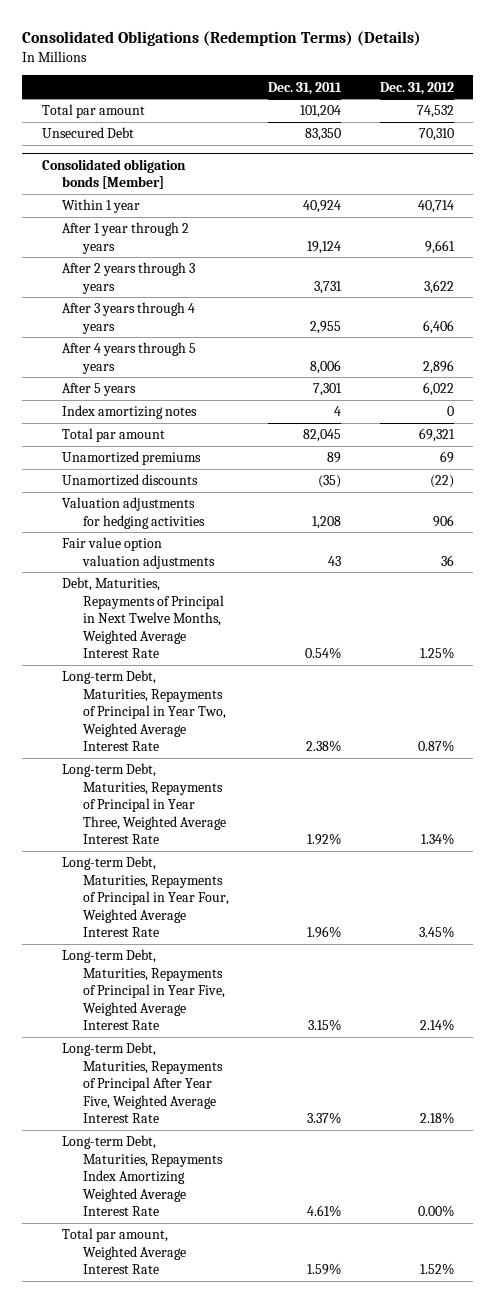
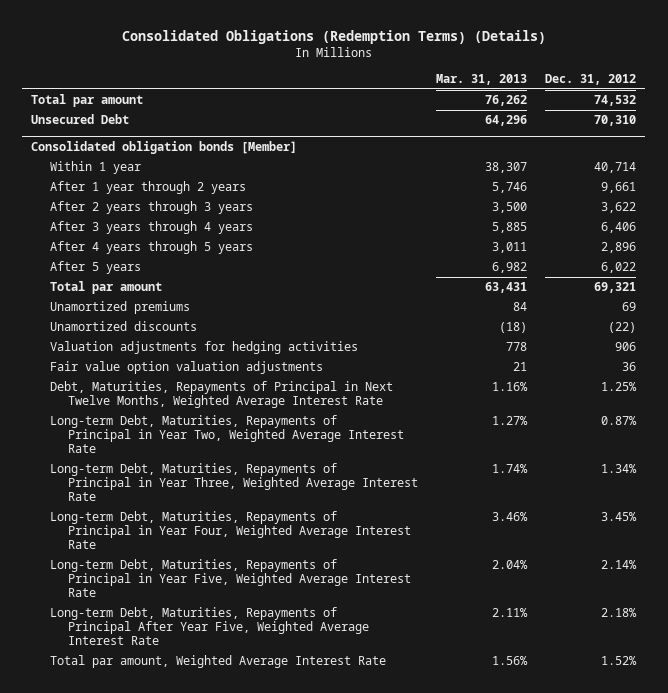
[268,81,343,95] Dec. 31, 2011 -> none
none -> [436,73,528,85] Mar. 31, 2013
[62,405,198,420] Index amortizing notes -> none
[62,1135,224,1217] Long-term Debt, Maturities, Repayments Index Amortizing Weighted Average Interest Rate -> none

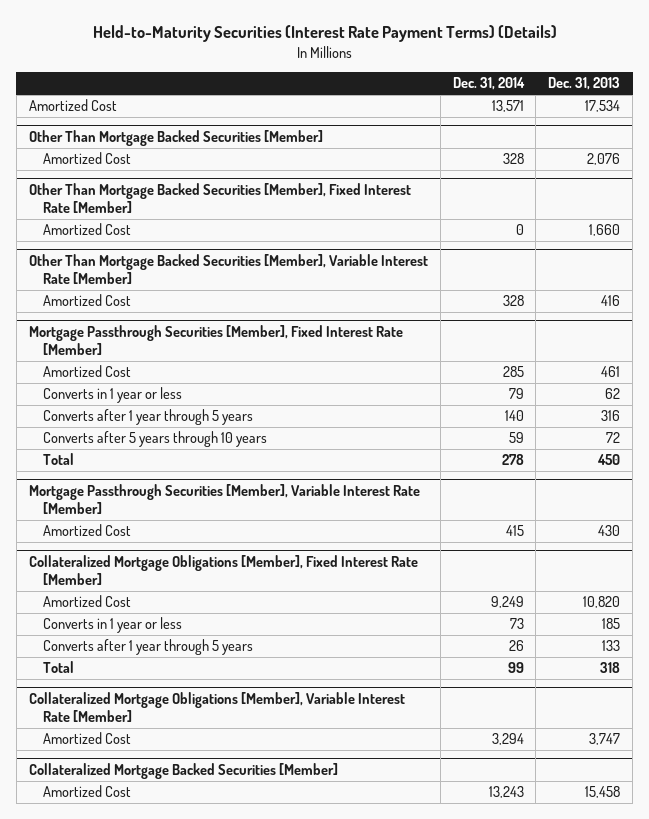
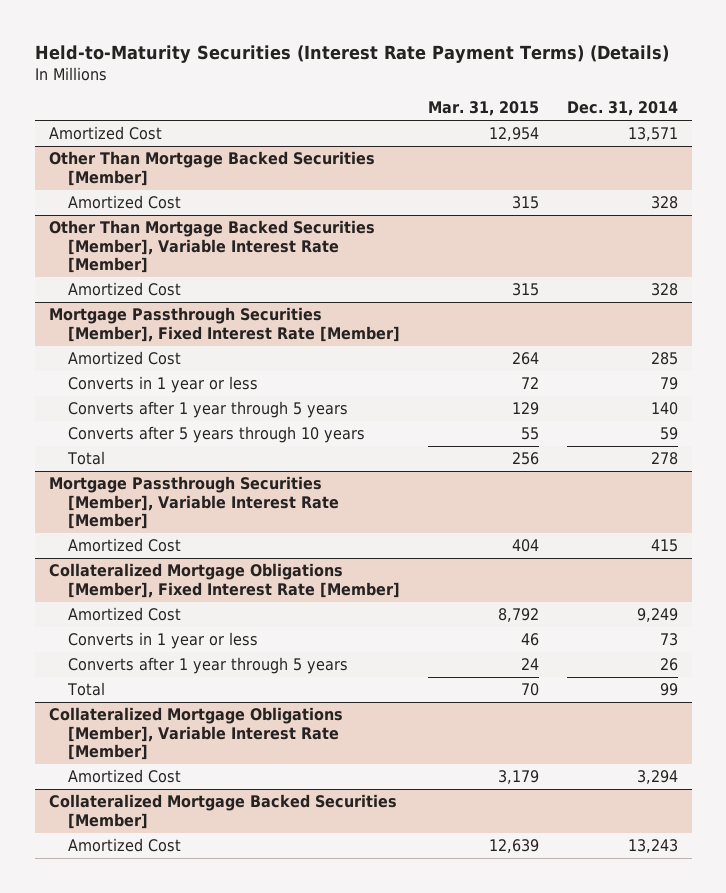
[548,77,621,91] Dec. 31, 2013 -> none
none -> [427,101,539,117] Mar. 31, 2015
[28,183,411,213] Other Than Mortgage Backed Securities [Member], Fixed Interest Rate [Member] -> none
[43,223,132,236] Amortized Cost -> none

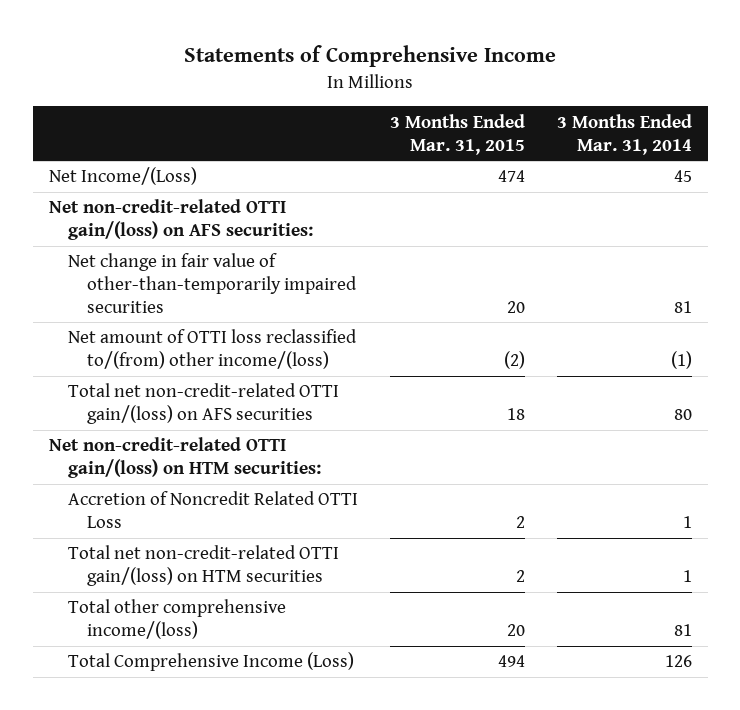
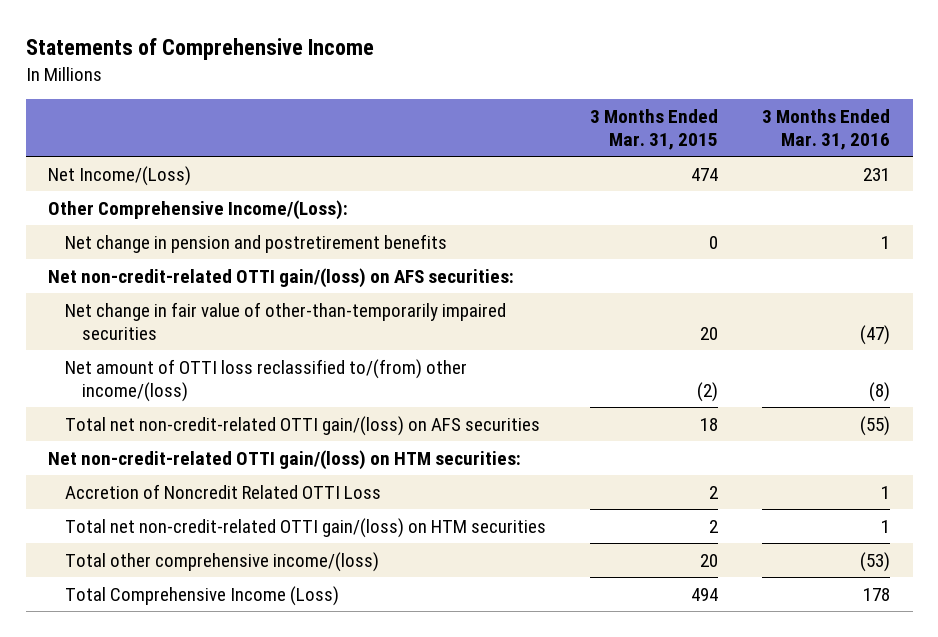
[556,113,692,155] 3 Months Ended Mar. 31, 2014 -> none
none -> [762,109,891,151] 3 Months Ended Mar. 31, 2016
none -> [47,199,348,220] Other Comprehensive Income/(Loss):
none -> [64,233,447,253] Net change in pension and postretirement benefits

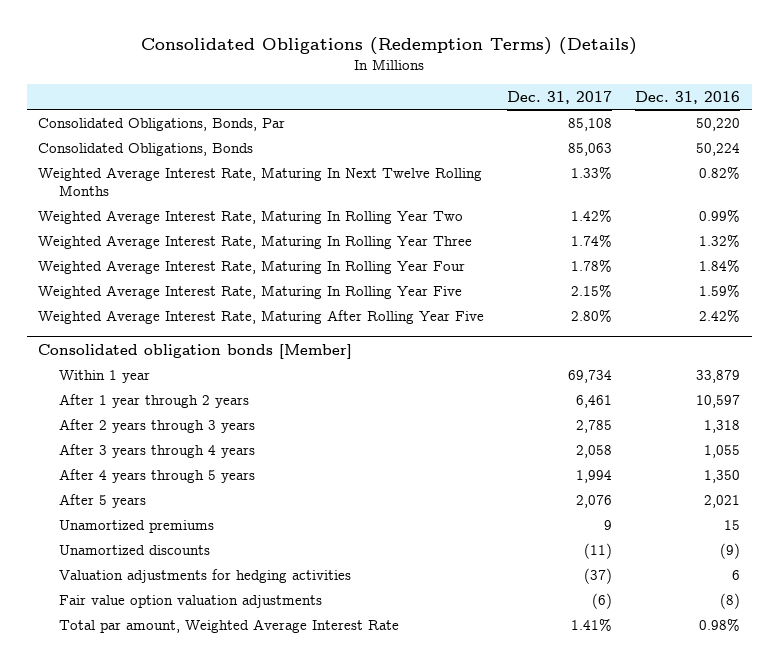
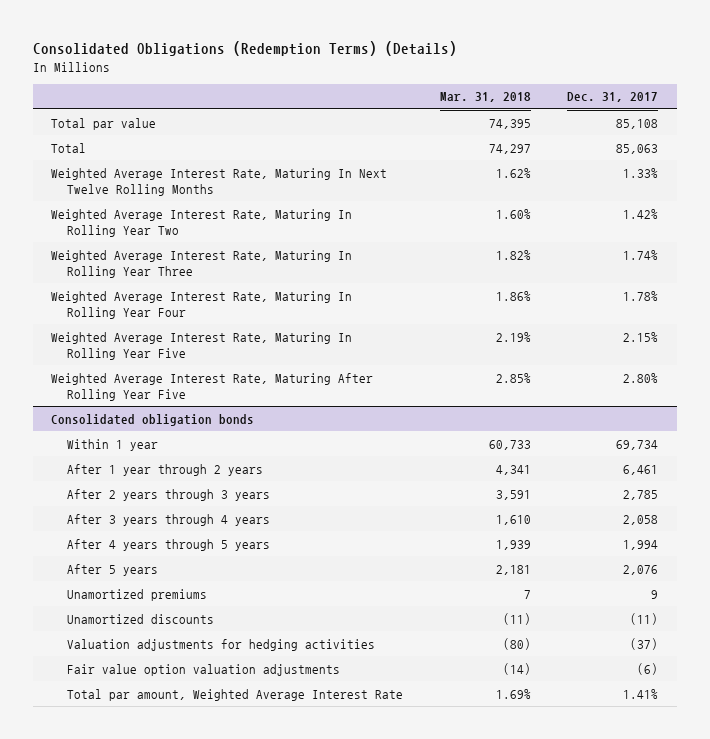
[635,90,741,104] Dec. 31, 2016 -> none
none -> [439,92,531,103] Mar. 31, 2018
[38,117,286,131] Consolidated Obligations, Bonds, Par -> [51,117,157,130] Total par value
[38,142,254,156] Consolidated Obligations, Bonds -> [51,142,87,153] Total
[38,343,353,359] Consolidated obligation bonds [Member] -> [51,413,255,426] Consolidated obligation bonds

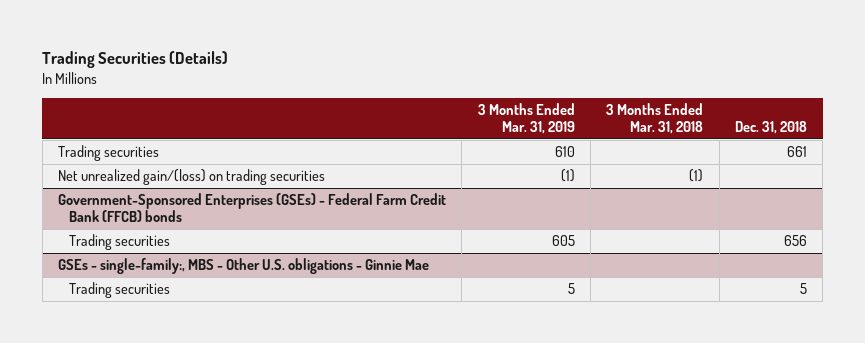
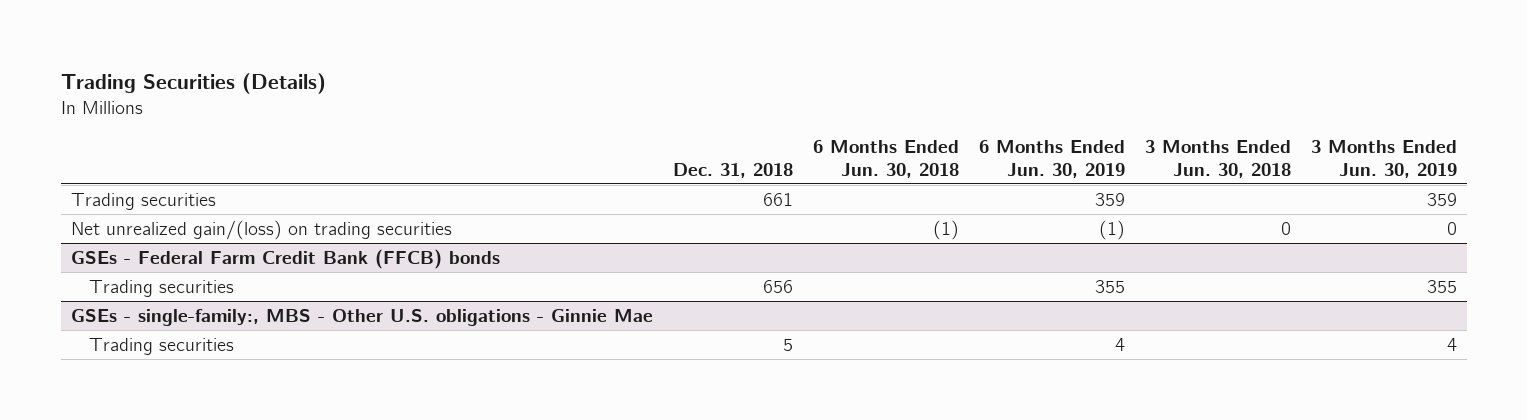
[477,103,575,134] 3 Months Ended Mar. 31, 2019 -> none
[606,103,704,134] 3 Months Ended Mar. 31, 2018 -> none
none -> [812,140,959,178] 6 Months Ended Jun. 30, 2018
none -> [978,140,1125,178] 6 Months Ended Jun. 30, 2019
none -> [1144,140,1291,178] 3 Months Ended Jun. 30, 2018
none -> [1310,140,1457,178] 3 Months Ended Jun. 30, 2019
[58,193,447,222] Government-Sponsored Enterprises (GSEs) - Federal Farm Credit Bank (FFCB) bonds -> [70,248,500,269] GSEs - Federal Farm Credit Bank (FFCB) bonds

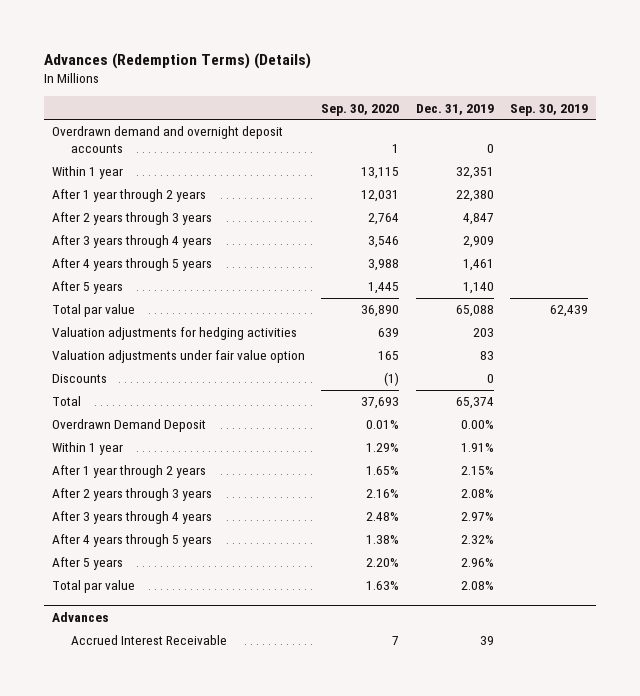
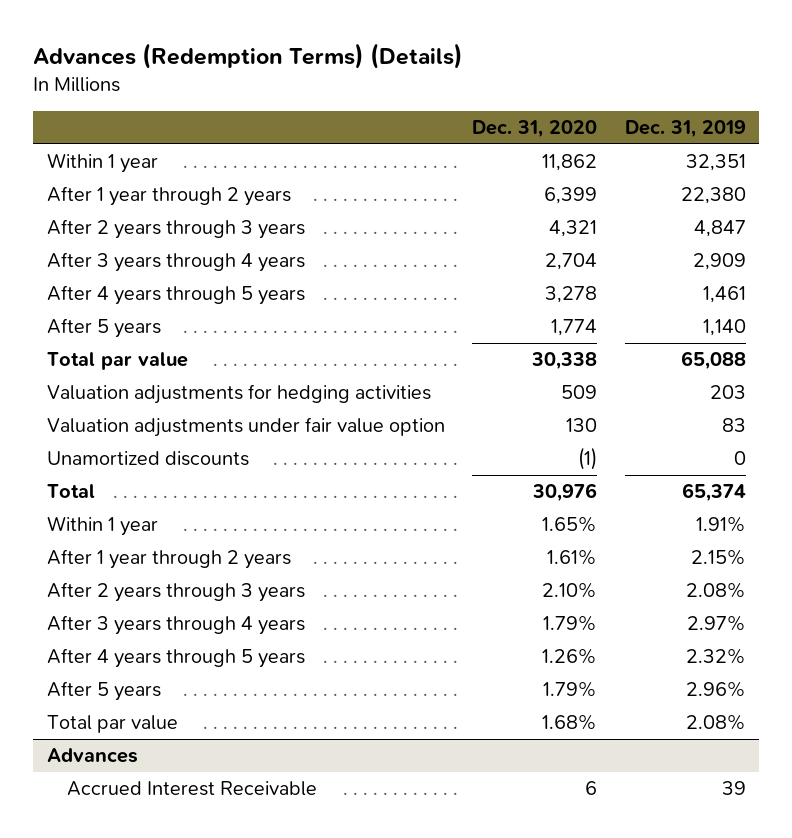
[321,103,400,116] Sep. 30, 2020 -> none
[509,103,588,116] Sep. 30, 2019 -> none
none -> [472,120,598,139] Dec. 31, 2020
[51,126,283,154] Overdrawn demand and overnight deposit accounts -> none
[51,374,107,384] Discounts -> [46,451,249,467] Unamortized discounts
[51,419,206,433] Overdrawn Demand Deposit -> none

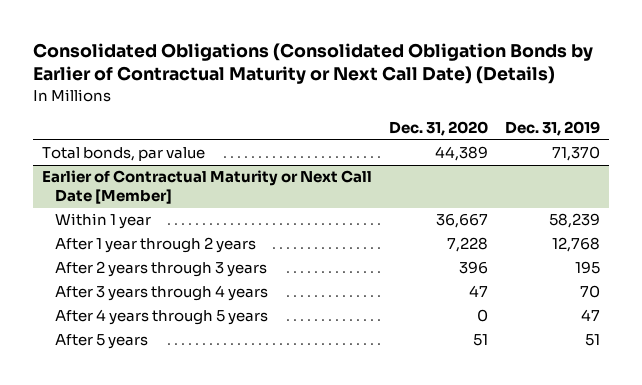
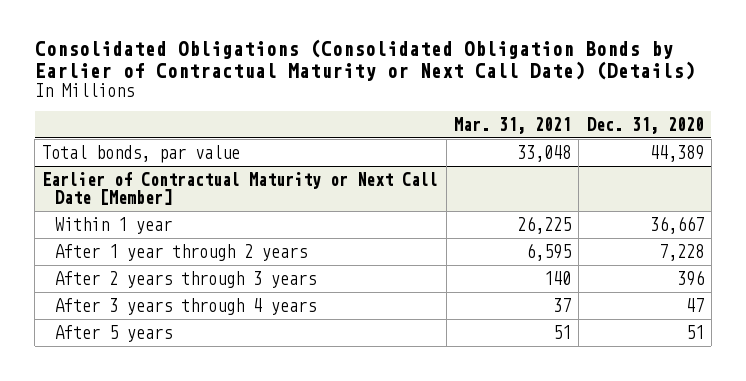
[505,121,601,137] Dec. 31, 2019 -> none
none -> [454,116,572,134] Mar. 31, 2021
[54,309,268,326] After 4 years through 5 years -> none

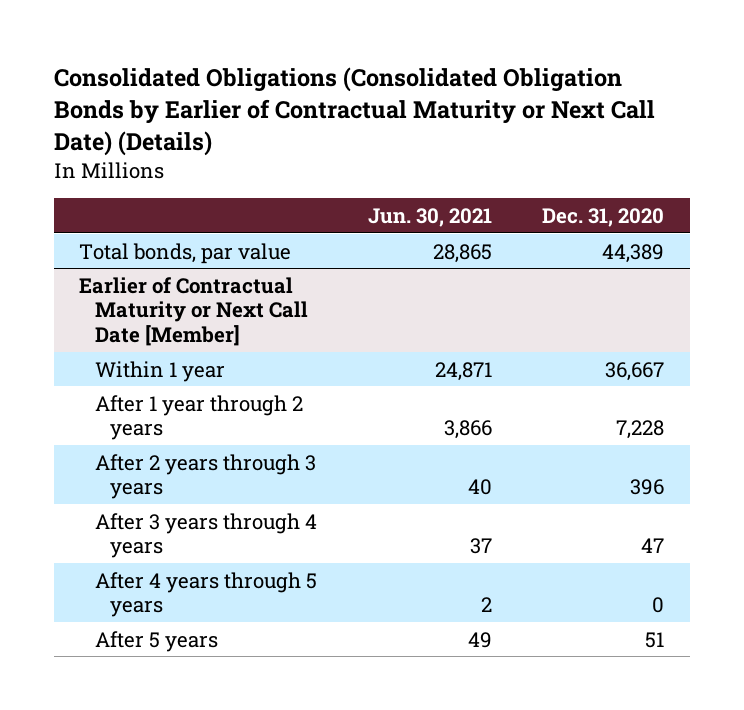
[454,116,572,134] Mar. 31, 2021 -> none
none -> [367,207,492,227] Jun. 30, 2021
none -> [94,571,317,618] After 4 years through 5 years

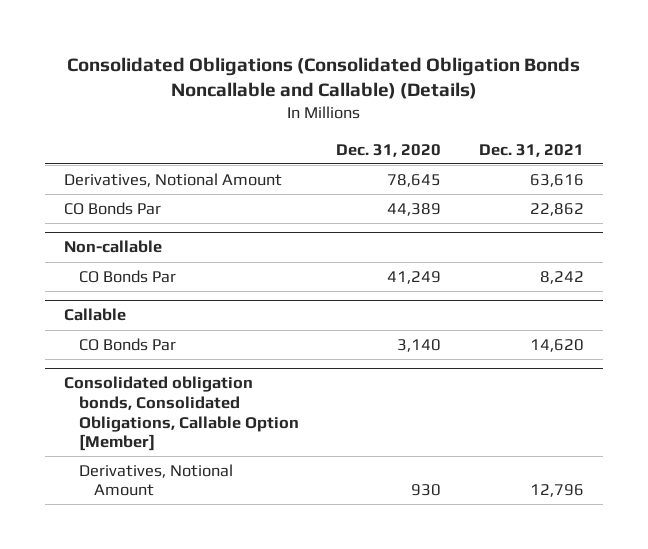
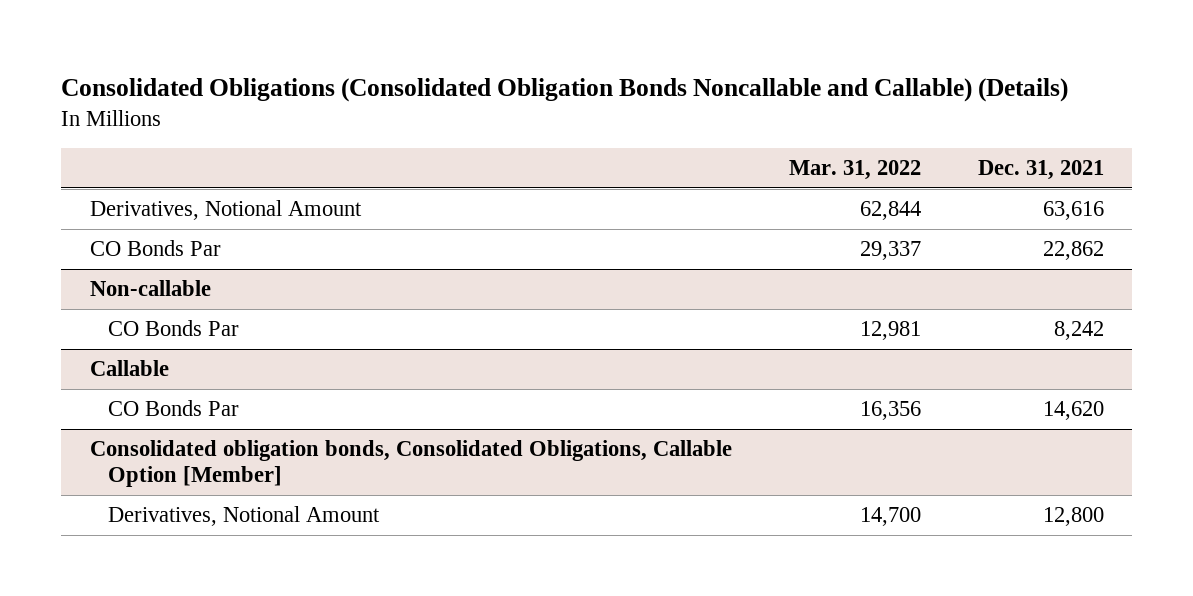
[336,143,442,157] Dec. 31, 2020 -> none
none -> [788,160,921,181] Mar. 31, 2022
[529,484,584,498] 12,796 -> [1042,507,1104,527] 12,800

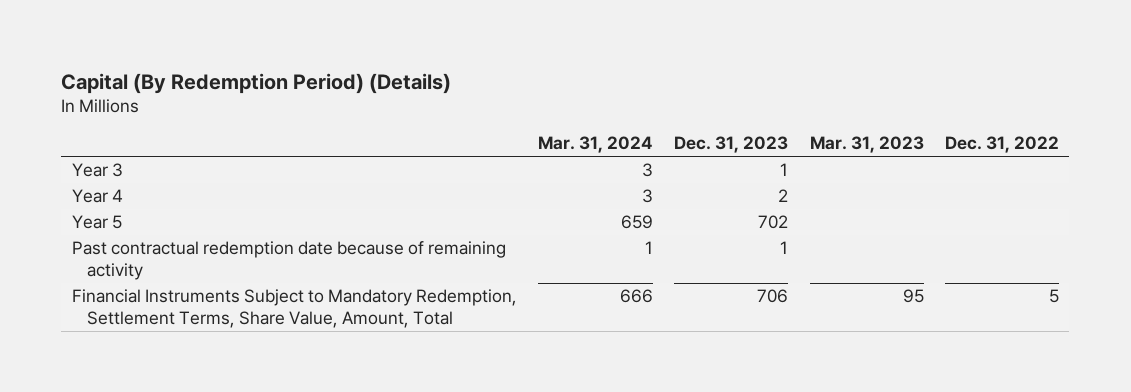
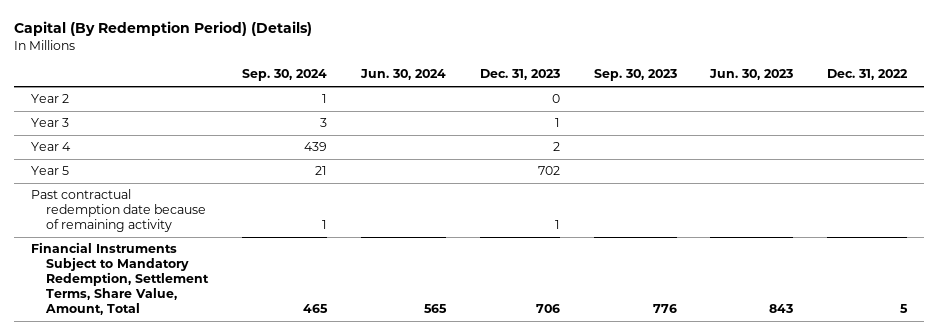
[538,136,654,154] Mar. 31, 2024 -> none
[809,136,924,154] Mar. 31, 2023 -> none
none -> [241,69,327,82] Sep. 30, 2024
none -> [359,69,446,81] Jun. 30, 2024
none -> [593,69,677,82] Sep. 30, 2023
none -> [709,69,794,81] Jun. 30, 2023
none -> [31,94,70,104] Year 2

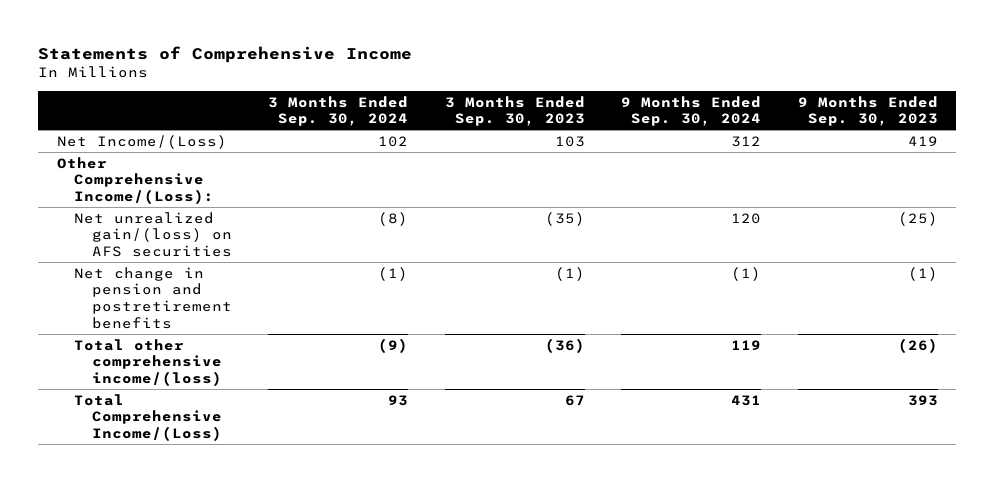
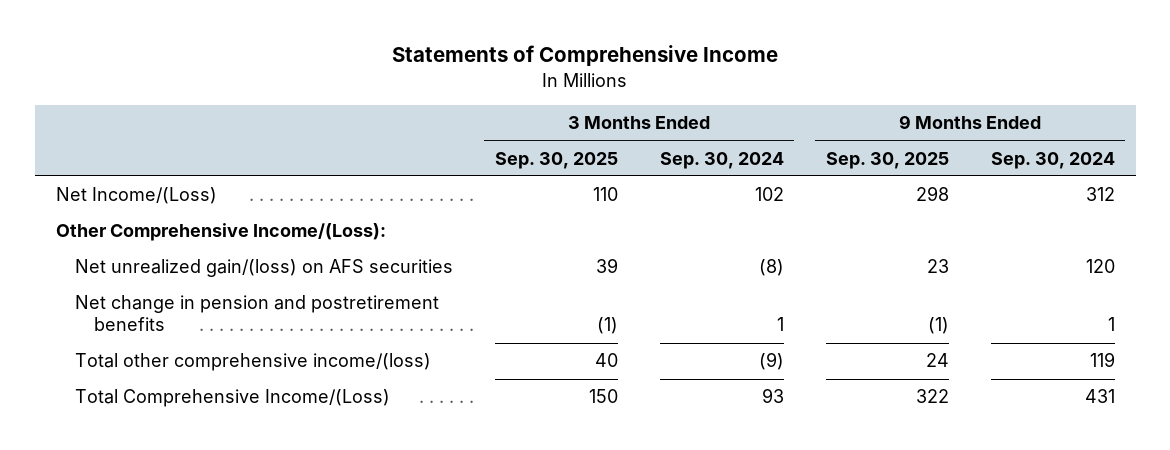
[444,95,585,127] 3 Months Ended Sep. 30, 2023 -> none
[797,95,938,127] 9 Months Ended Sep. 30, 2023 -> none
none -> [494,151,618,169] Sep. 30, 2025
none -> [825,151,949,169] Sep. 30, 2025
[378,266,409,281] (1) -> [776,317,784,332] 1
[731,266,762,281] (1) -> [1107,317,1115,332] 1

